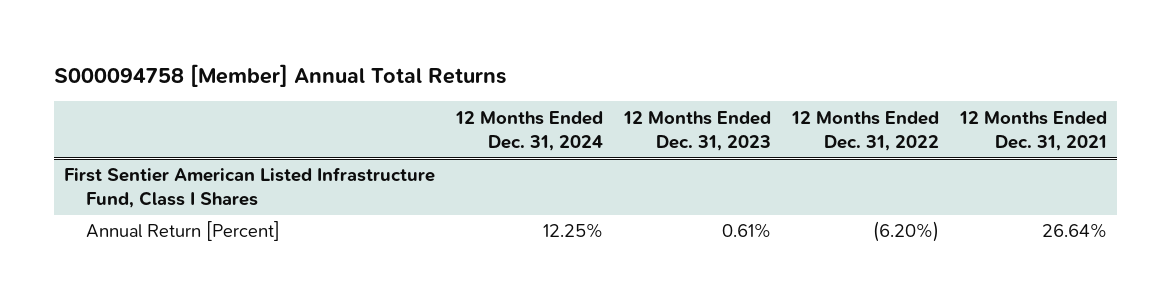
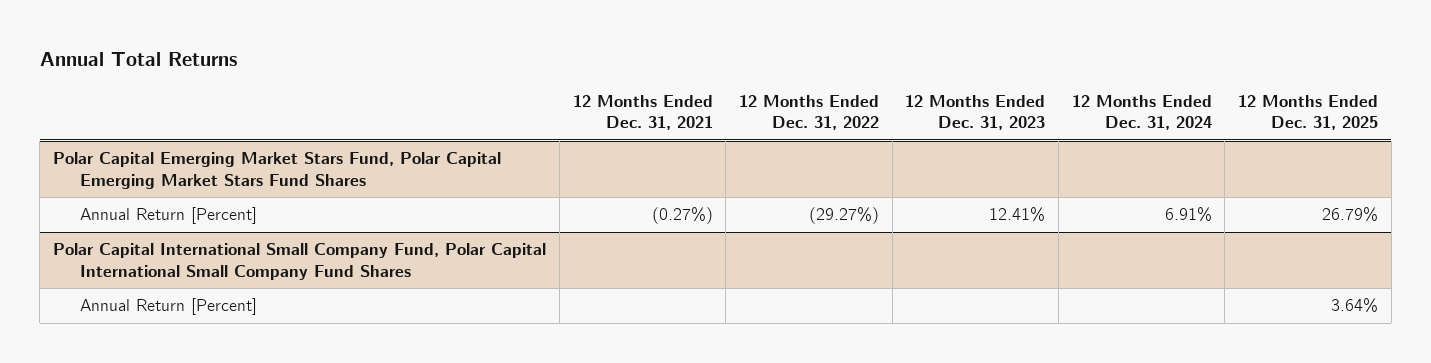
[54,63,507,87] S000094758 [Member] Annual Total Returns -> [39,52,237,67] Annual Total Returns
none -> [1238,94,1379,131] 12 Months Ended Dec. 31, 2025
[64,167,436,209] First Sentier American Listed Infrastructure Fund, Class I Shares -> none
[85,221,280,242] Annual Return [Percent] -> none
none -> [53,152,502,189] Polar Capital Emerging Market Stars Fund, Polar Capital Emerging Market Stars Fund Shares
none -> [79,207,257,225] Annual Return [Percent]
none -> [53,243,547,280] Polar Capital International Small Company Fund, Polar Capital International Small Company Fund Shares
none -> [79,298,257,316] Annual Return [Percent]

